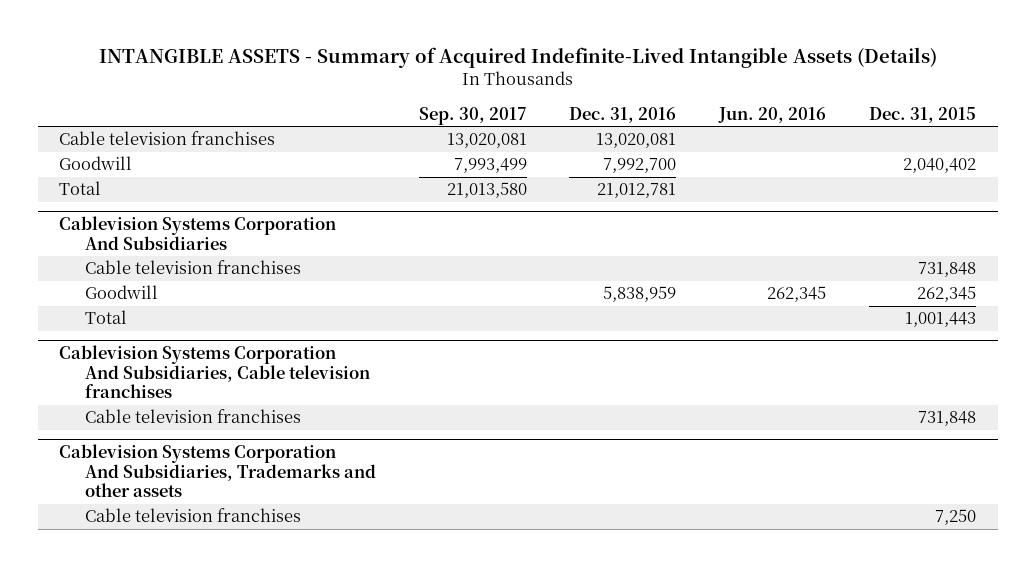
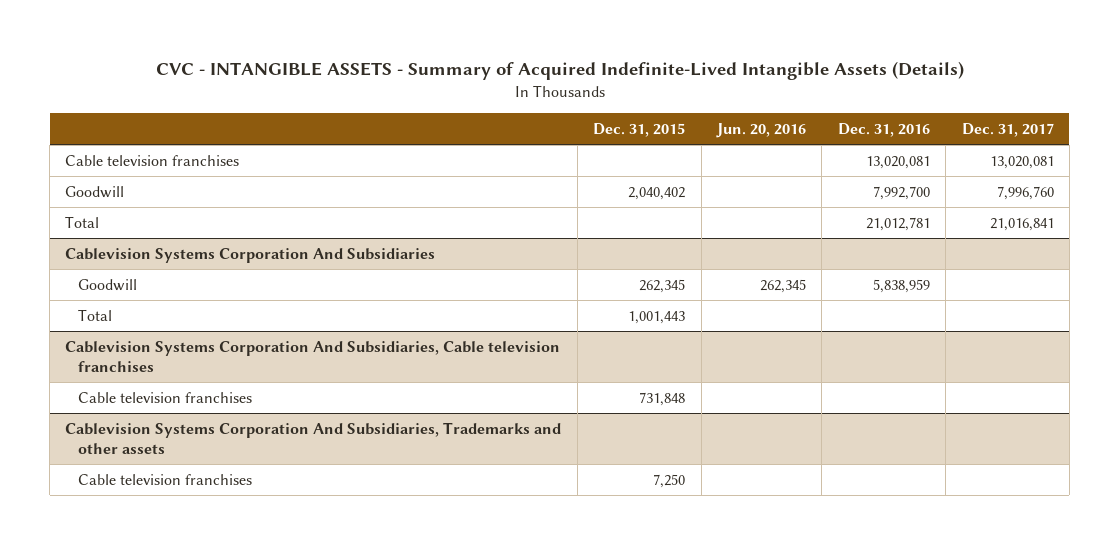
[98,47,937,69] INTANGIBLE ASSETS - Summary of Acquired Indefinite-Lived Intangible Assets (Details) -> [155,60,964,80] CVC - INTANGIBLE ASSETS - Summary of Acquired Indefinite-Lived Intangible Assets (Details)
[418,106,527,125] Sep. 30, 2017 -> none
none -> [961,122,1054,137] Dec. 31, 2017
[84,260,301,275] Cable television franchises -> none

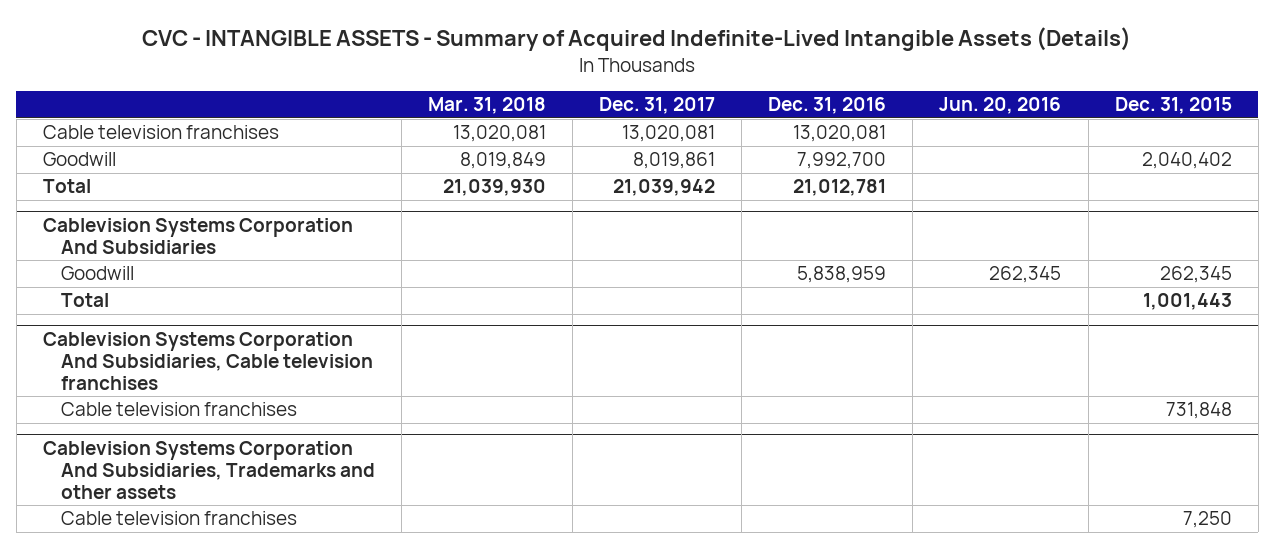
none -> [427,97,546,115] Mar. 31, 2018
[996,185,1054,200] 7,996,760 -> [633,152,716,170] 8,019,861
[989,217,1054,231] 21,016,841 -> [613,179,716,197] 21,039,942

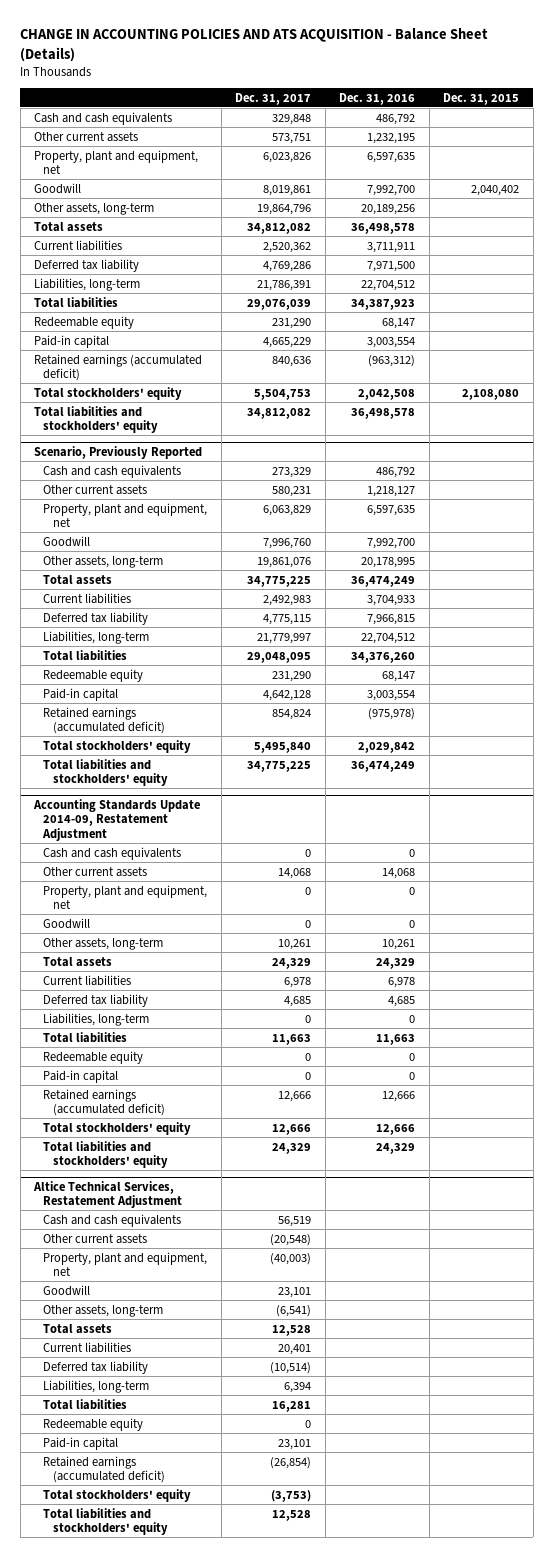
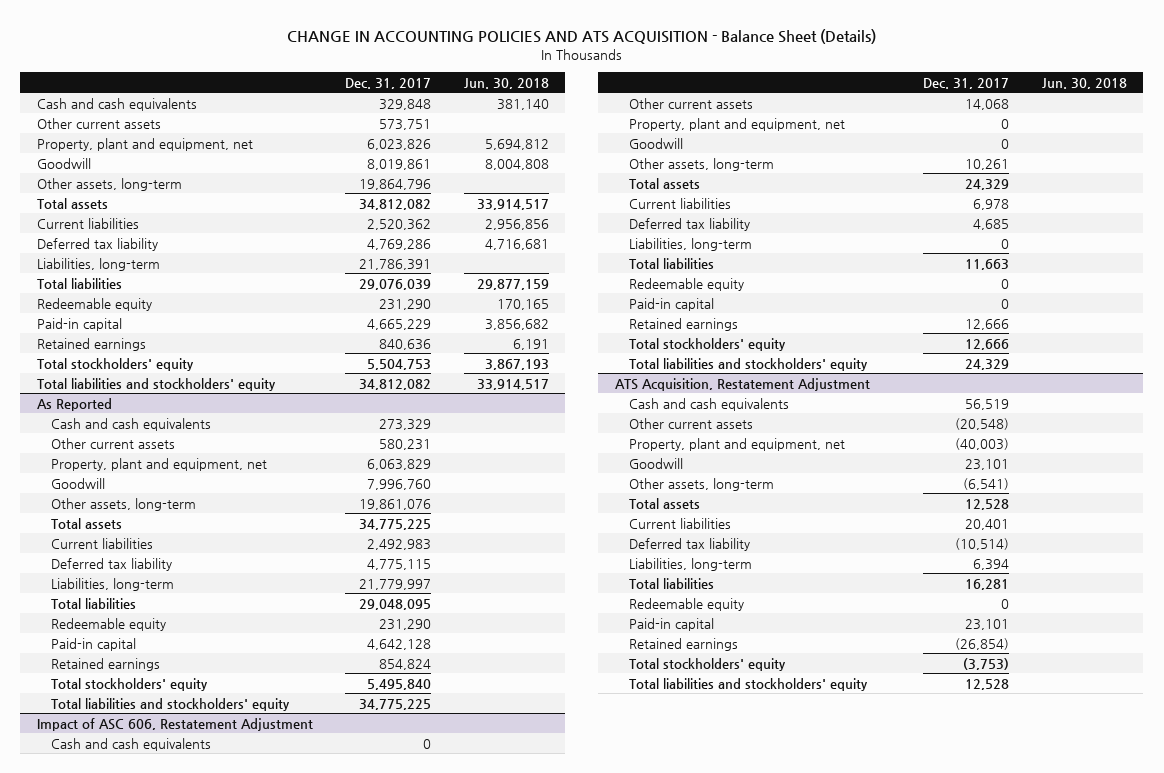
[339,92,416,105] Dec. 31, 2016 -> none
[443,92,520,105] Dec. 31, 2015 -> none
none -> [463,77,549,89] Jun. 30, 2018
[33,353,202,381] Retained earnings (accumulated deficit) -> [36,337,146,351] Retained earnings
[33,445,202,459] Scenario, Previously Reported -> [36,397,112,411] As Reported
[43,706,165,734] Retained earnings (accumulated deficit) -> [51,657,161,671] Retained earnings
[32,798,200,841] Accounting Standards Update 2014-09, Restatement Adjustment -> none
none -> [36,717,313,731] Impact of ASC 606, Restatement Adjustment
[43,1088,165,1116] Retained earnings (accumulated deficit) -> [629,317,739,331] Retained earnings
[32,1180,183,1209] Altice Technical Services, Restatement Adjustment -> none
none -> [614,377,870,391] ATS Acquisition, Restatement Adjustment
[43,1455,165,1483] Retained earnings (accumulated deficit) -> [629,637,739,651] Retained earnings

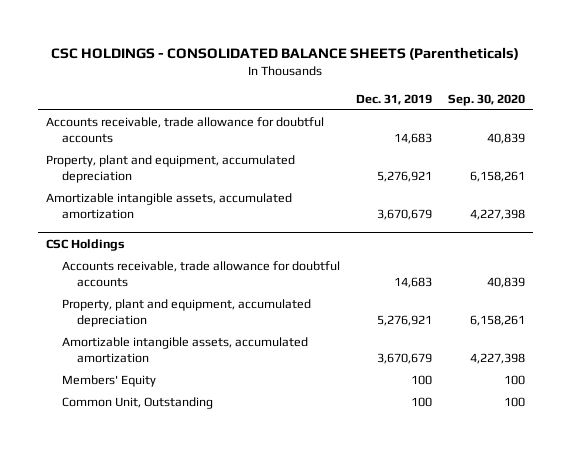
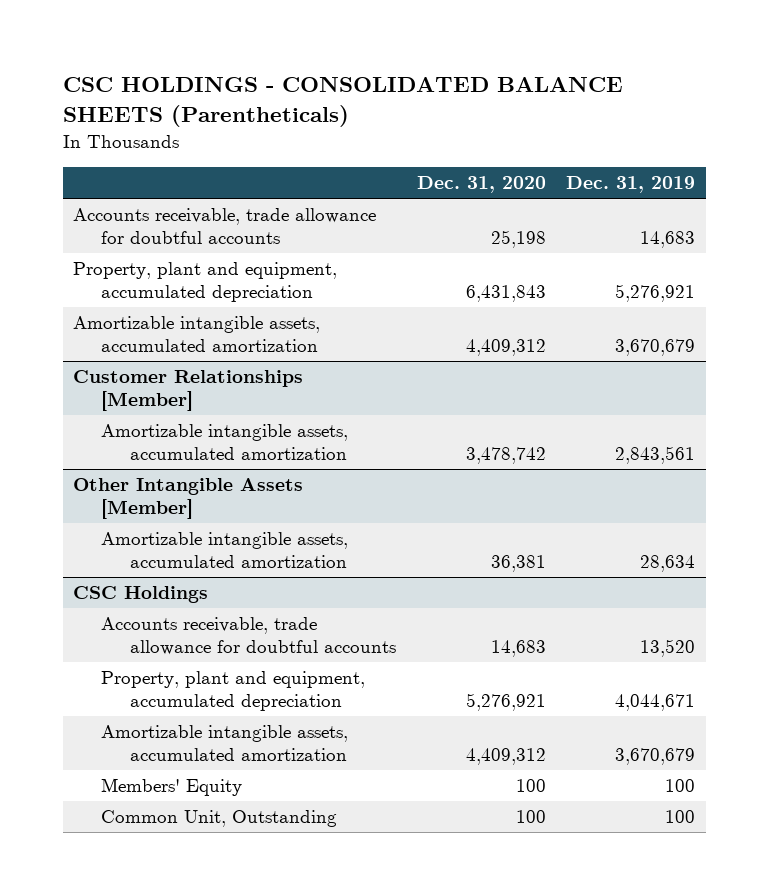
[447,93,525,106] Sep. 30, 2020 -> none
none -> [416,176,546,194] Dec. 31, 2020
none -> [73,370,304,412] Customer Relationships [Member]
none -> [101,424,349,461] Amortizable intangible assets, accumulated amortization
none -> [73,478,304,520] Other Intangible Assets [Member]
none -> [101,532,349,569] Amortizable intangible assets, accumulated amortization
[393,277,432,289] 14,683 -> [640,639,696,658] 13,520
[376,315,432,327] 5,276,921 -> [615,694,696,712] 4,044,671

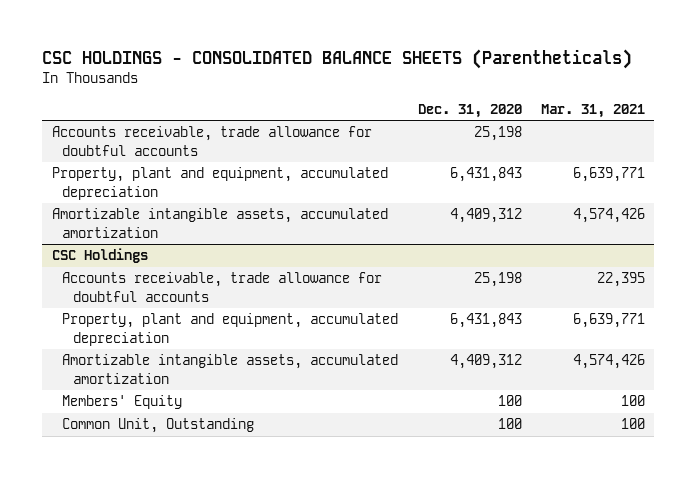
[566,176,696,194] Dec. 31, 2019 -> none
none -> [540,103,645,118] Mar. 31, 2021
[73,370,304,412] Customer Relationships [Member] -> none
[101,424,349,461] Amortizable intangible assets, accumulated amortization -> none
[73,478,304,520] Other Intangible Assets [Member] -> none
[101,532,349,569] Amortizable intangible assets, accumulated amortization -> none
[490,640,546,658] 14,683 -> [473,272,522,288] 25,198
[465,693,546,712] 5,276,921 -> [449,313,522,329] 6,431,843

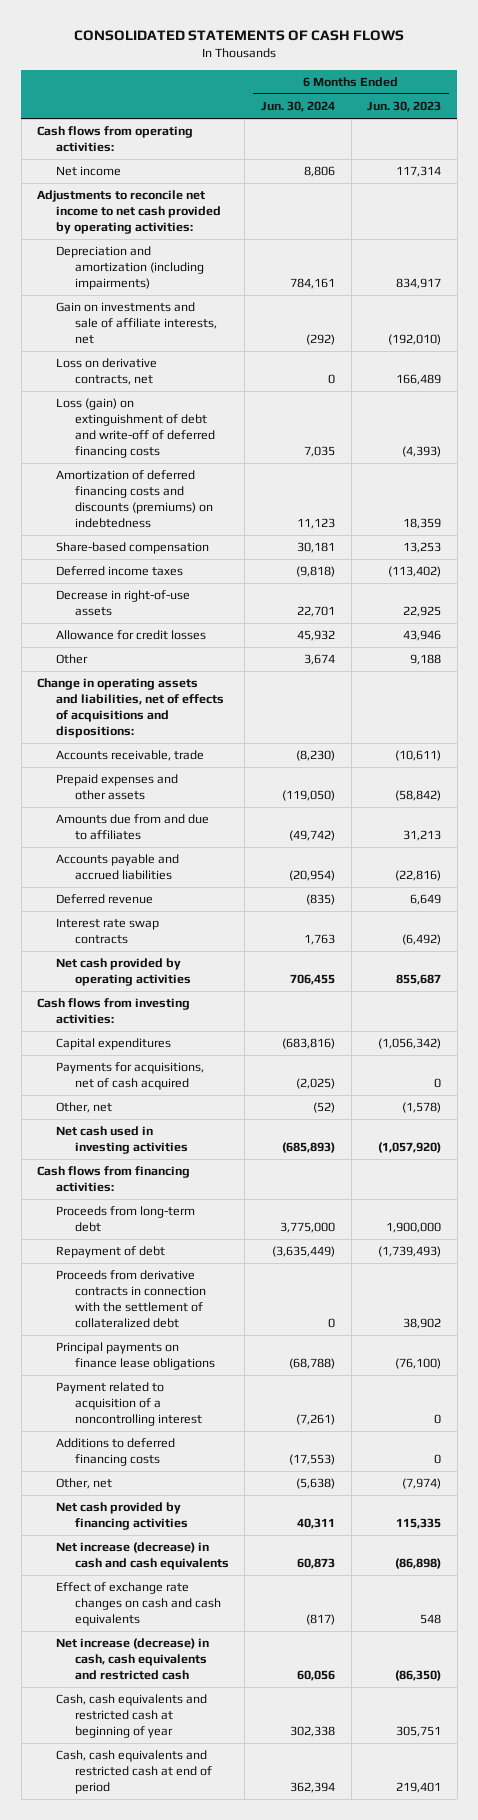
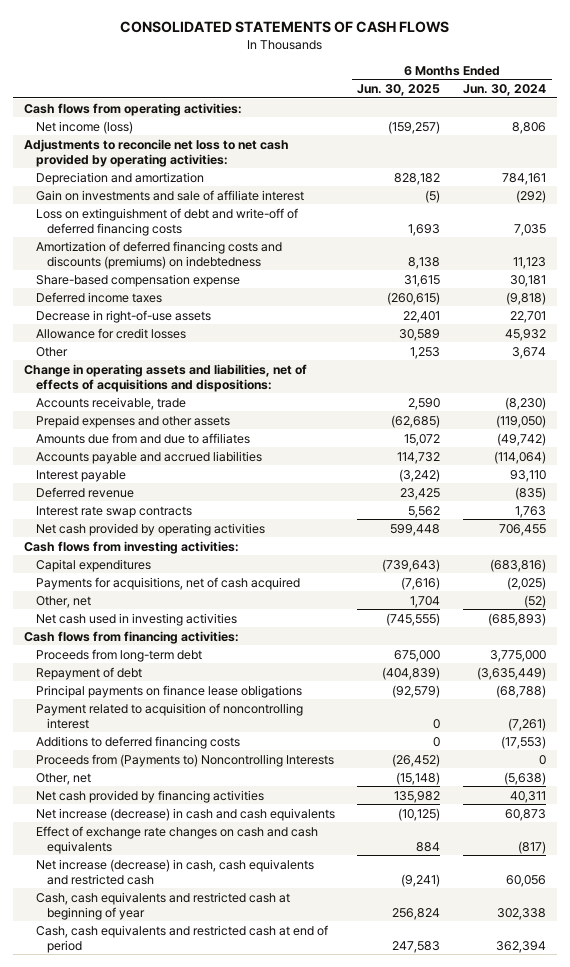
[367,101,442,113] Jun. 30, 2023 -> none
none -> [357,84,441,97] Jun. 30, 2025
[56,358,158,386] Loss on derivative contracts, net -> none
[56,166,122,177] Net income -> [35,120,133,134] Net income (loss)
[37,190,222,235] Adjustments to reconcile net income to net cash provided by operating activities: -> [24,138,290,167] Adjustments to reconcile net loss to net cash provided by operating activities:
[56,246,204,291] Depreciation and amortization (including impairments) -> [35,171,204,185] Depreciation and amortization
[56,302,217,345] Gain on investments and sale of affiliate interests, net -> [35,189,304,201] Gain on investments and sale of affiliate interest
[56,398,215,459] Loss (gain) on extinguishment of debt and write-off of deferred financing costs -> [35,207,298,236] Loss on extinguishment of debt and write-off of deferred financing costs
[56,542,210,555] Share-based compensation -> [35,273,240,287] Share-based compensation expense
[289,870,336,882] (20,954) -> [494,450,547,464] (114,064)
none -> [35,469,126,482] Interest payable
[56,1270,206,1329] Proceeds from derivative contracts in connection with the settlement of collateralized debt -> none
[56,1382,202,1427] Payment related to acquisition of a noncontrolling interest -> [35,702,303,729] Payment related to acquisition of noncontrolling interest
none -> [35,753,334,767] Proceeds from (Payments to) Noncontrolling Interests

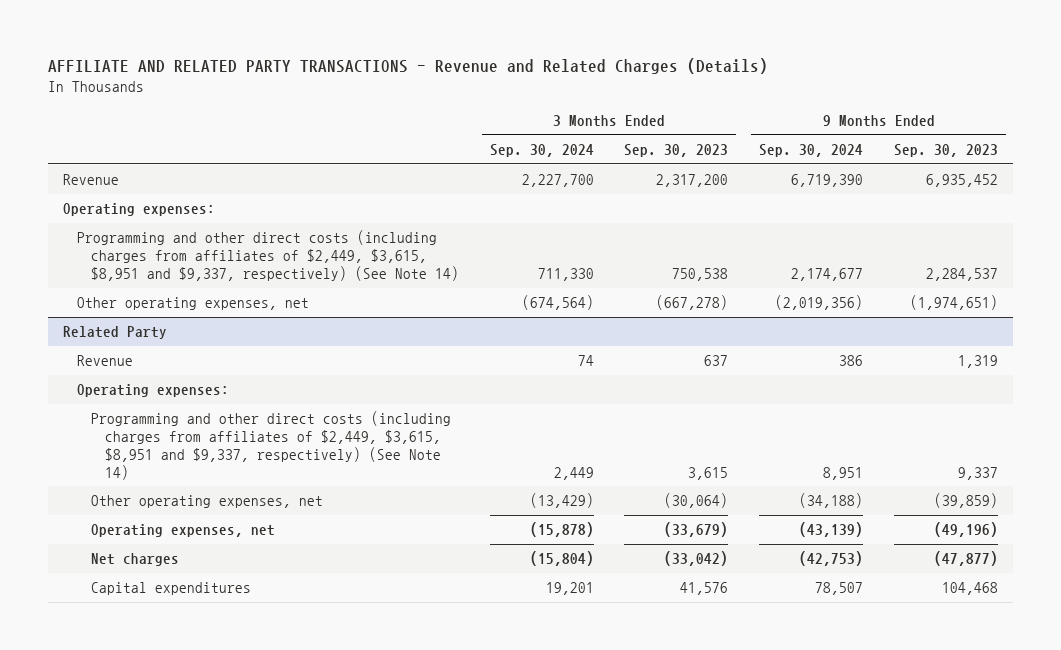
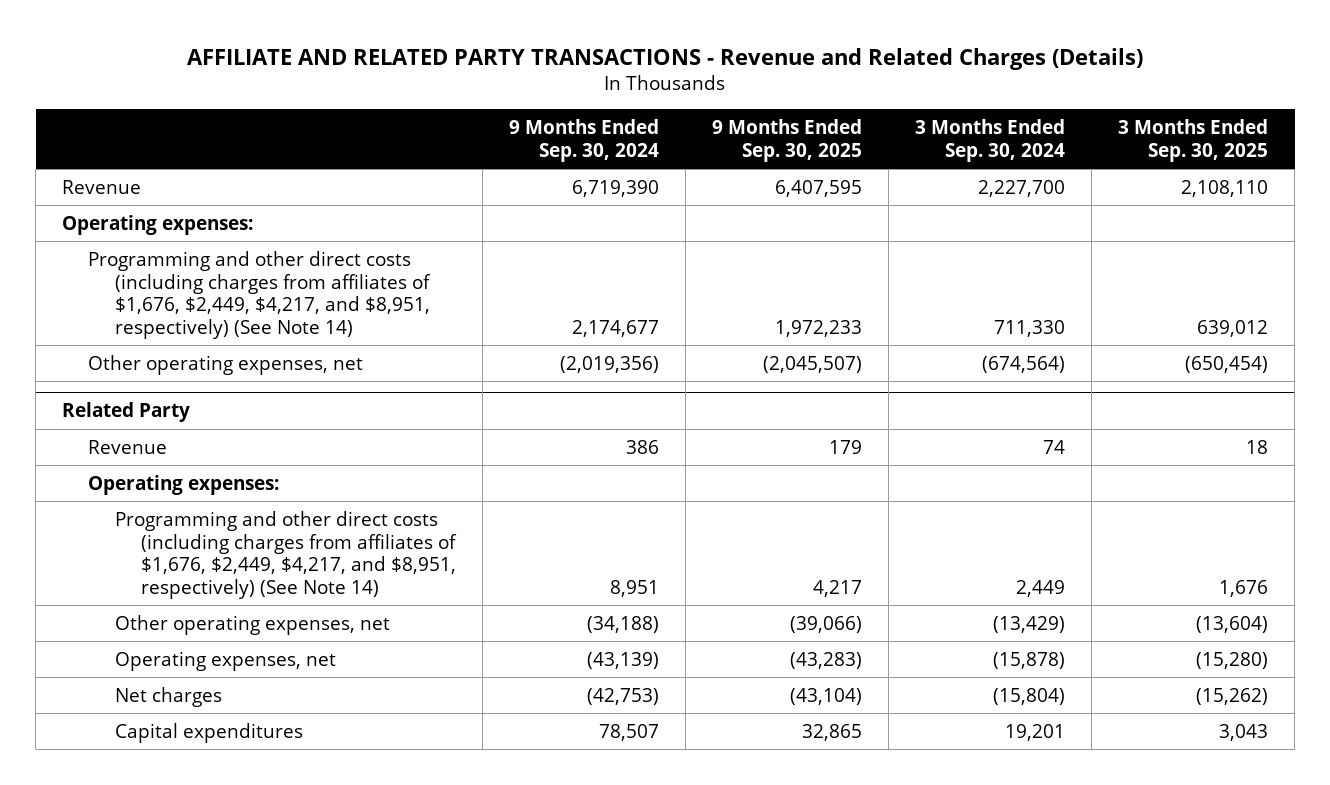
[624,144,729,158] Sep. 30, 2023 -> none
[893,144,998,158] Sep. 30, 2023 -> none
none -> [712,119,863,162] 9 Months Ended Sep. 30, 2025
none -> [1118,119,1269,162] 3 Months Ended Sep. 30, 2025
[77,230,460,281] Programming and other direct costs (including charges from affiliates of $2,449, $3,615, $8,951 and $9,337, respectively) (See Note 14) -> [88,250,431,339] Programming and other direct costs (including charges from affiliates of $1,676, $2,449, $4,217, and $8,951, respectively) (See Note 14)
[91,411,452,480] Programming and other direct costs (including charges from affiliates of $2,449, $3,615, $8,951 and $9,337, respectively) (See Note 14) -> [114,510,457,599] Programming and other direct costs (including charges from affiliates of $1,676, $2,449, $4,217, and $8,951, respectively) (See Note 14)

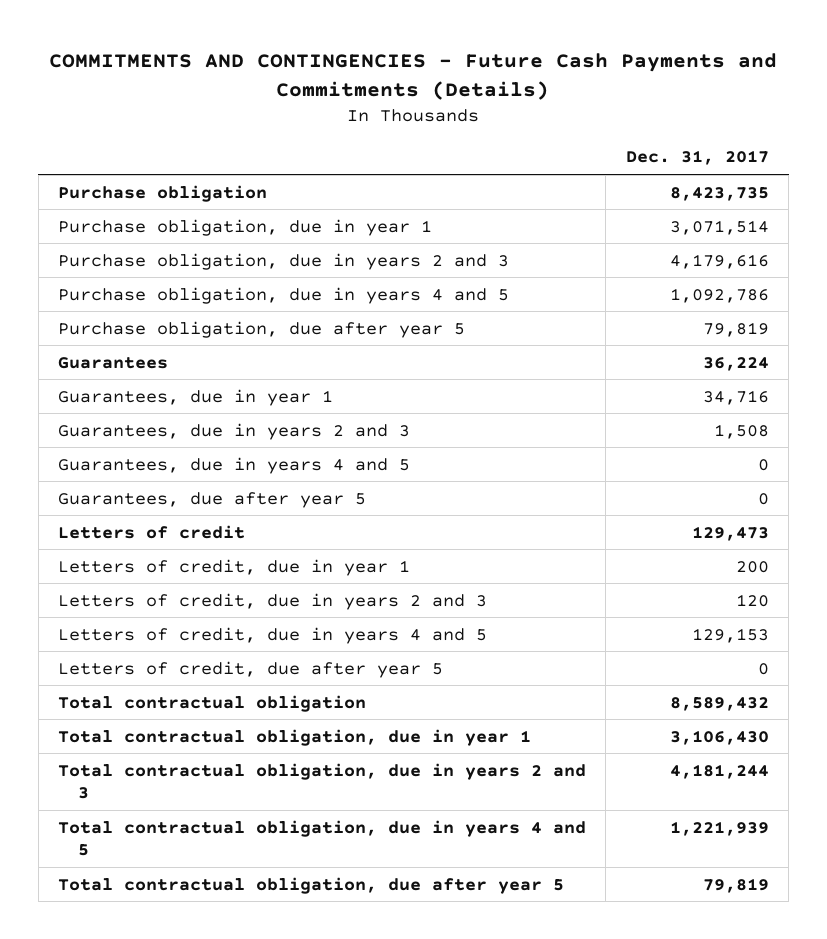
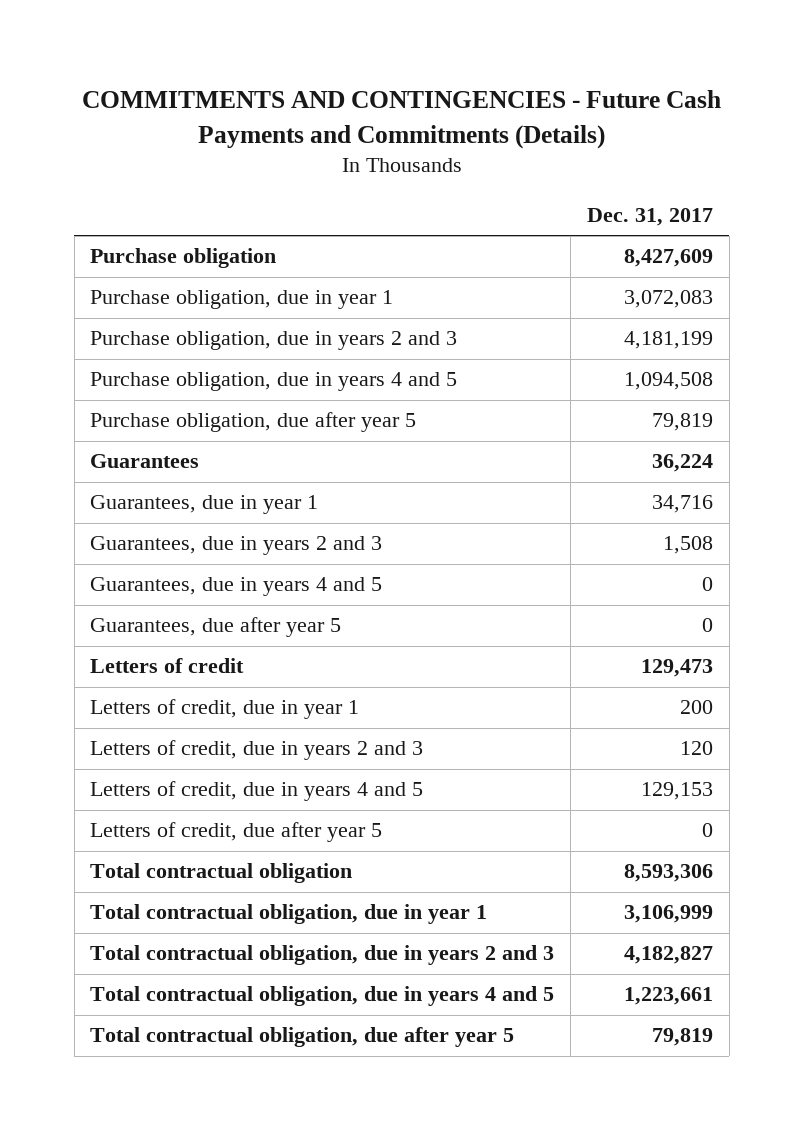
[669,186,769,201] 8,423,735 -> [623,249,713,268] 8,427,609
[669,219,769,235] 3,071,514 -> [623,290,713,309] 3,072,083
[669,253,769,269] 4,179,616 -> [623,331,713,350] 4,181,199
[669,287,769,303] 1,092,786 -> [623,372,713,391] 1,094,508
[669,696,769,711] 8,589,432 -> [623,864,713,883] 8,593,306
[669,729,769,745] 3,106,430 -> [623,905,713,924] 3,106,999
[669,763,769,779] 4,181,244 -> [623,946,713,965] 4,182,827
[669,820,769,836] 1,221,939 -> [623,987,713,1006] 1,223,661

